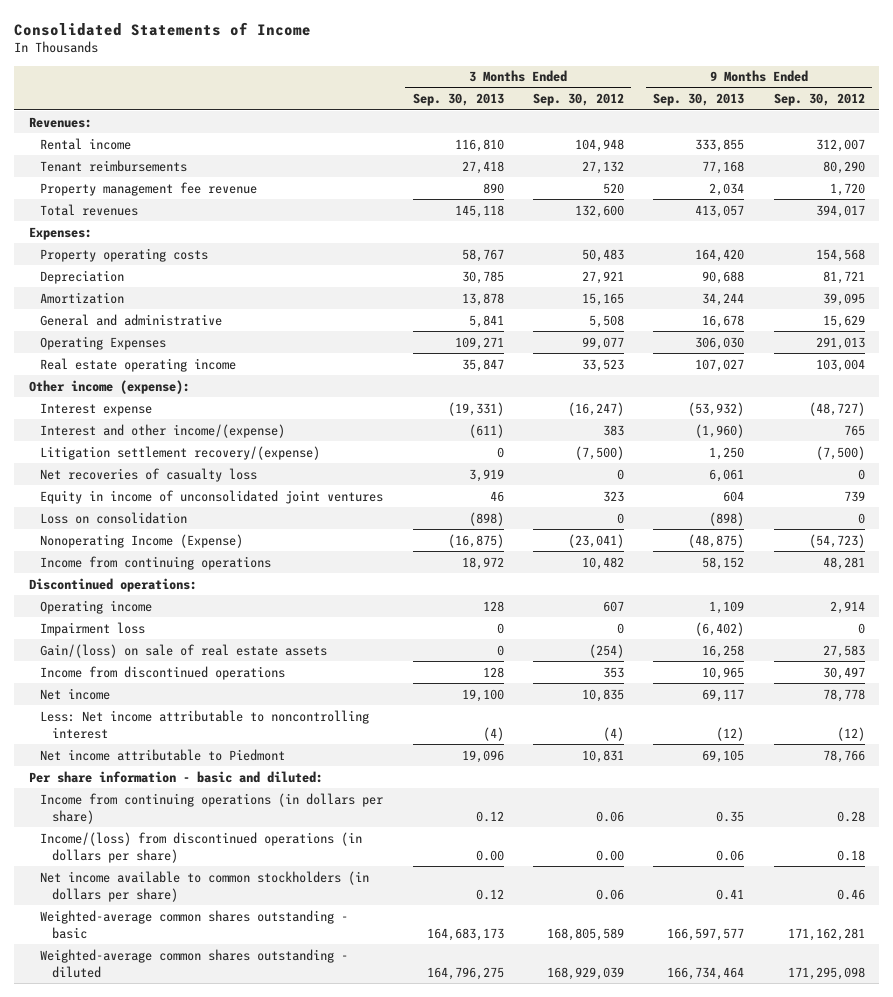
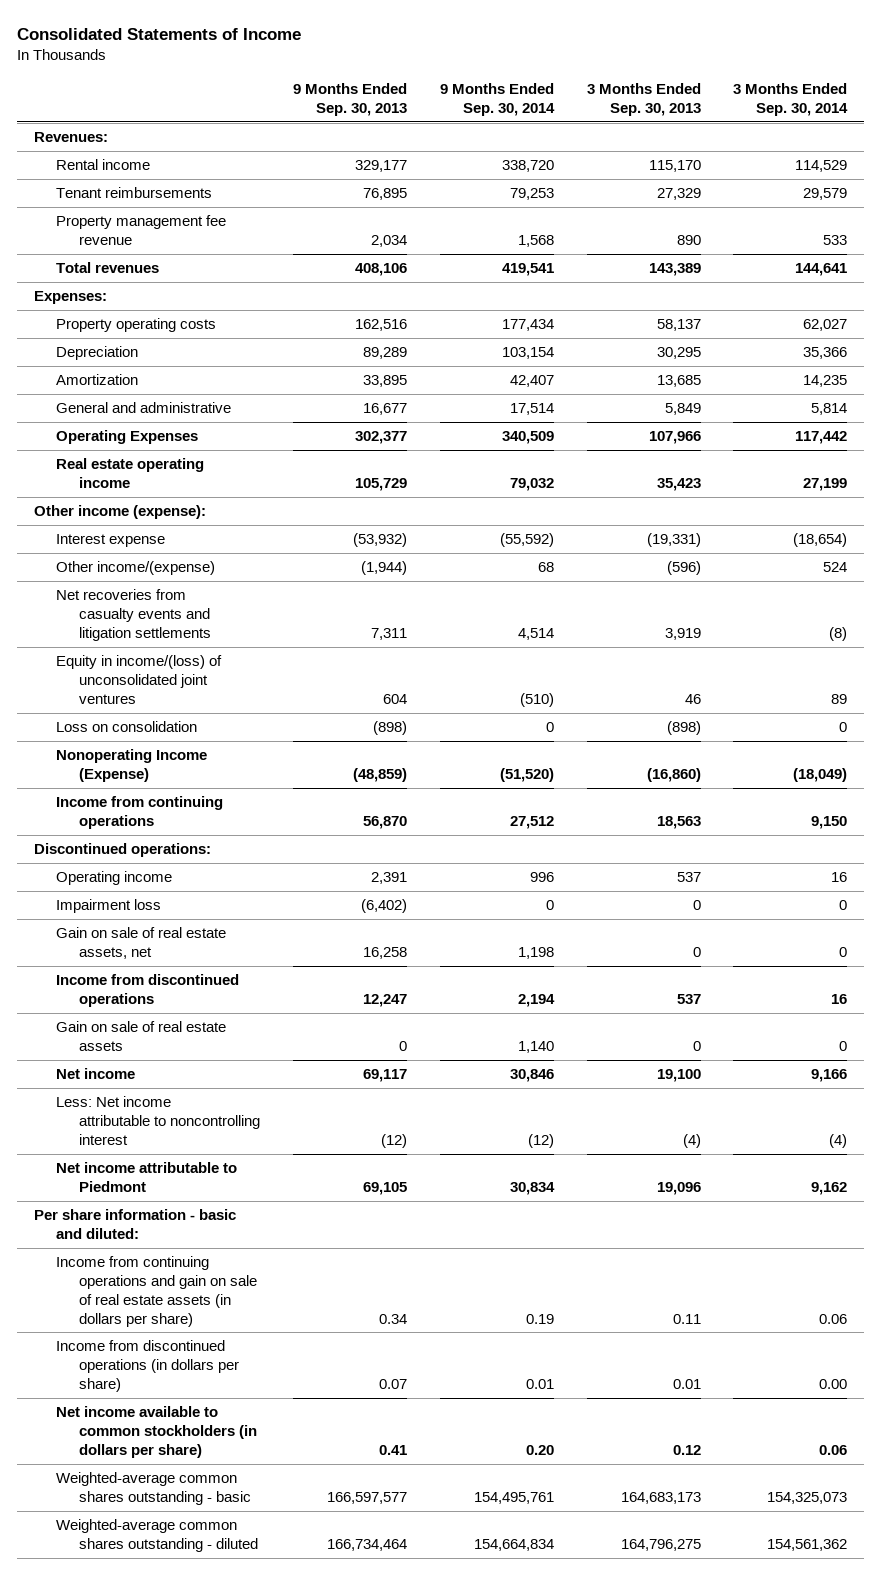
[532,93,624,107] Sep. 30, 2012 -> none
[773,93,865,107] Sep. 30, 2012 -> none
none -> [439,83,555,117] 9 Months Ended Sep. 30, 2014
none -> [733,83,849,117] 3 Months Ended Sep. 30, 2014
[454,138,504,152] 116,810 -> [648,160,701,173] 115,170
[695,138,745,152] 333,855 -> [354,160,407,173] 329,177
[461,160,504,174] 27,418 -> [656,188,701,201] 27,329
[702,160,745,174] 77,168 -> [362,188,407,201] 76,895
[454,204,504,218] 145,118 -> [648,263,701,277] 143,389
[695,204,745,218] 413,057 -> [354,263,407,277] 408,106
[461,248,504,262] 58,767 -> [656,319,701,332] 58,137
[695,248,745,262] 164,420 -> [354,319,407,332] 162,516
[461,270,504,284] 30,785 -> [656,347,701,360] 30,295
[702,270,745,284] 90,688 -> [362,347,407,360] 89,289
[461,292,504,306] 13,878 -> [656,375,701,388] 13,685
[702,292,745,306] 34,244 -> [362,375,407,388] 33,895
[468,314,504,328] 5,841 -> [664,403,701,416] 5,849
[702,314,745,328] 16,678 -> [362,403,407,416] 16,677
[454,336,504,350] 109,271 -> [648,431,701,445] 107,966
[695,336,745,350] 306,030 -> [354,431,407,445] 302,377
[461,358,504,372] 35,847 -> [656,477,701,491] 35,423
[695,358,745,372] 107,027 -> [354,477,407,491] 105,729
[40,445,321,460] Litigation settlement recovery/(expense) -> none
[40,467,258,482] Net recoveries of casualty loss -> none
[40,423,286,438] Interest and other income/(expense) -> [56,561,216,576] Other income/(expense)
[468,423,504,438] (611) -> [666,561,701,576] (596)
[695,423,745,438] (1,960) -> [360,561,407,576] (1,944)
none -> [56,589,211,641] Net recoveries from casualty events and litigation settlements
[40,489,384,504] Equity in income of unconsolidated joint ventures -> [56,655,223,704] Equity in income/(loss) of unconsolidated joint ventures
[447,533,504,548] (16,875) -> [646,767,701,782] (16,860)
[688,533,745,548] (48,875) -> [352,767,407,782] (48,859)
[461,556,504,570] 18,972 -> [656,815,701,829] 18,563
[702,556,745,570] 58,152 -> [362,815,407,829] 56,870
[482,600,504,612] 128 -> [676,872,701,883] 537
[709,600,745,614] 1,109 -> [370,872,407,885] 2,391
[40,643,328,658] Gain/(loss) on sale of real estate assets -> [56,927,227,959] Gain on sale of real estate assets, net
[482,666,504,678] 128 -> [676,993,701,1004] 537
[702,666,745,680] 10,965 -> [362,993,407,1007] 12,247
none -> [56,1021,227,1051] Gain on sale of real estate assets
[40,792,384,824] Income from continuing operations (in dollars per share) -> [56,1256,257,1327] Income from continuing operations and gain on sale of real estate assets (in dollars per share)
[475,810,504,822] 0.12 -> [672,1313,701,1324] 0.11
[716,810,745,822] 0.35 -> [378,1313,407,1324] 0.34
[40,831,363,863] Income/(loss) from discontinued operations (in dollars per share) -> [56,1340,239,1392] Income from discontinued operations (in dollars per share)
[475,849,504,861] 0.00 -> [672,1378,701,1389] 0.01
[716,849,745,861] 0.06 -> [378,1378,407,1389] 0.07

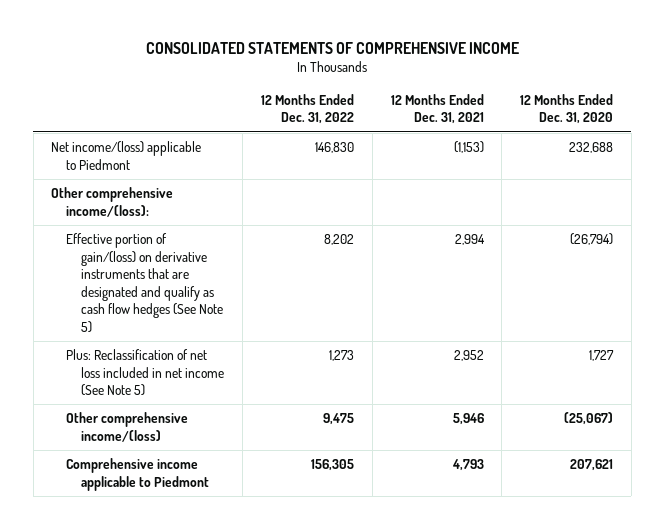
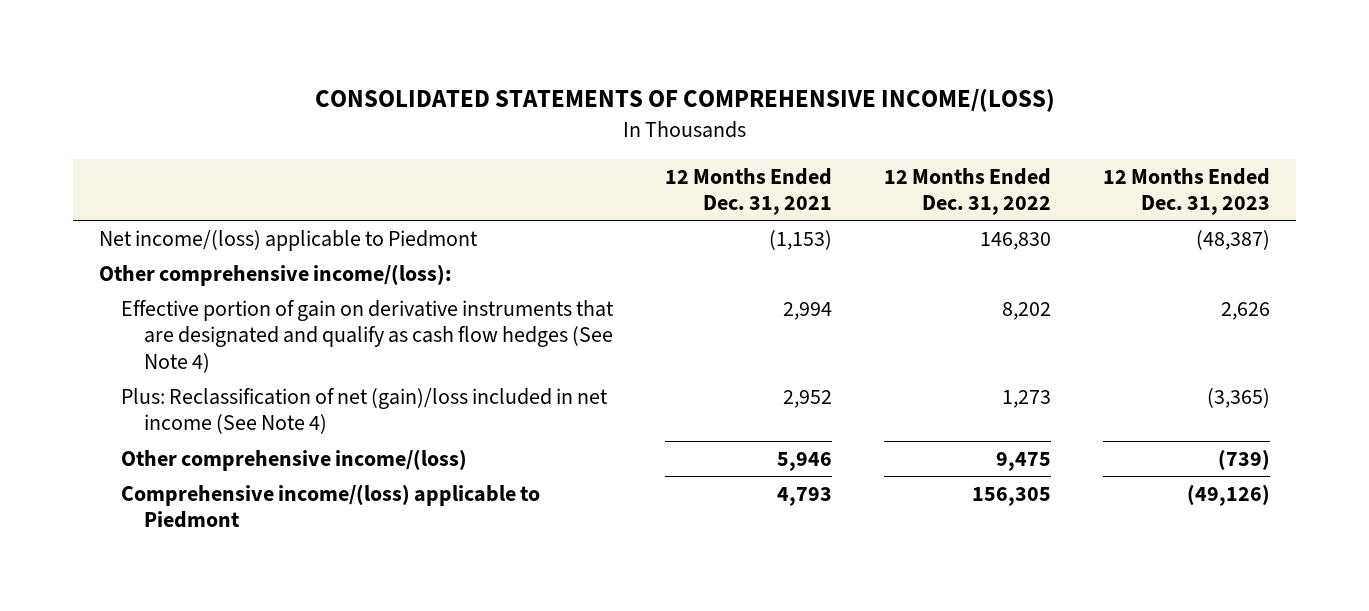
[146,41,520,54] CONSOLIDATED STATEMENTS OF COMPREHENSIVE INCOME -> [314,89,1055,113] CONSOLIDATED STATEMENTS OF COMPREHENSIVE INCOME/(LOSS)
[520,93,614,125] 12 Months Ended Dec. 31, 2020 -> none
none -> [1103,167,1271,215] 12 Months Ended Dec. 31, 2023
[66,233,224,333] Effective portion of gain/(loss) on derivative instruments that are designated and qualify as cash flow hedges (See Note 5) -> [121,299,615,373] Effective portion of gain on derivative instruments that are designated and qualify as cash flow hedges (See Note 4)
[66,349,225,397] Plus: Reclassification of net loss included in net income (See Note 5) -> [121,387,609,435] Plus: Reclassification of net (gain)/loss included in net income (See Note 4)
[66,458,210,491] Comprehensive income applicable to Piedmont -> [121,483,541,529] Comprehensive income/(loss) applicable to Piedmont

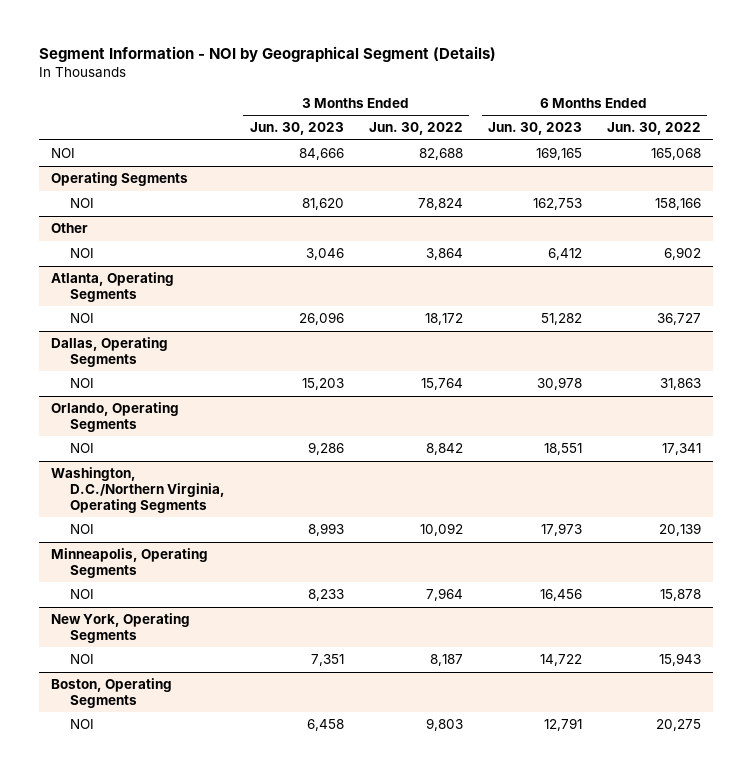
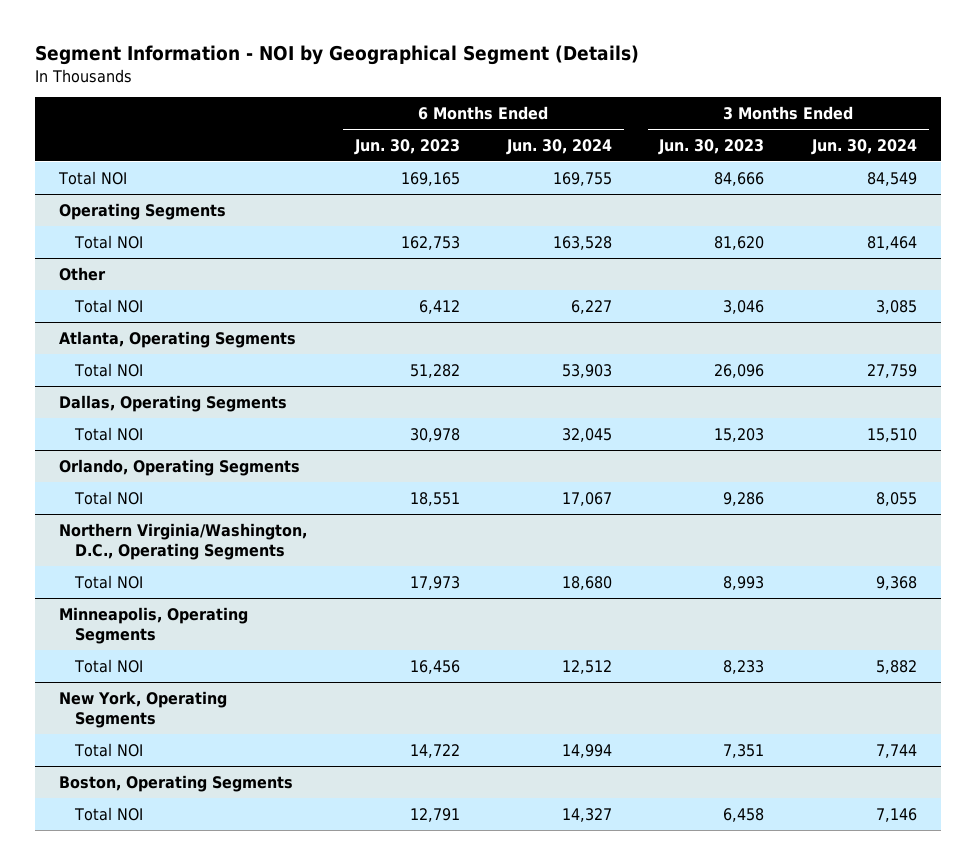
[368,122,463,136] Jun. 30, 2022 -> none
[606,122,701,136] Jun. 30, 2022 -> none
none -> [505,138,612,155] Jun. 30, 2024
none -> [810,138,917,155] Jun. 30, 2024
[51,148,76,159] NOI -> [58,170,128,185] Total NOI
[69,198,94,209] NOI -> [74,234,144,249] Total NOI
[69,248,94,259] NOI -> [74,298,144,313] Total NOI
[69,313,94,324] NOI -> [74,362,144,377] Total NOI
[69,378,94,389] NOI -> [74,426,144,441] Total NOI
[69,443,94,454] NOI -> [74,490,144,505] Total NOI
[51,467,225,513] Washington, D.C./Northern Virginia, Operating Segments -> [59,522,308,560] Northern Virginia/Washington, D.C., Operating Segments
[69,524,94,535] NOI -> [74,574,144,589] Total NOI
[69,589,94,600] NOI -> [74,658,144,673] Total NOI
[69,654,94,665] NOI -> [74,742,144,757] Total NOI
[69,719,94,730] NOI -> [74,806,144,821] Total NOI

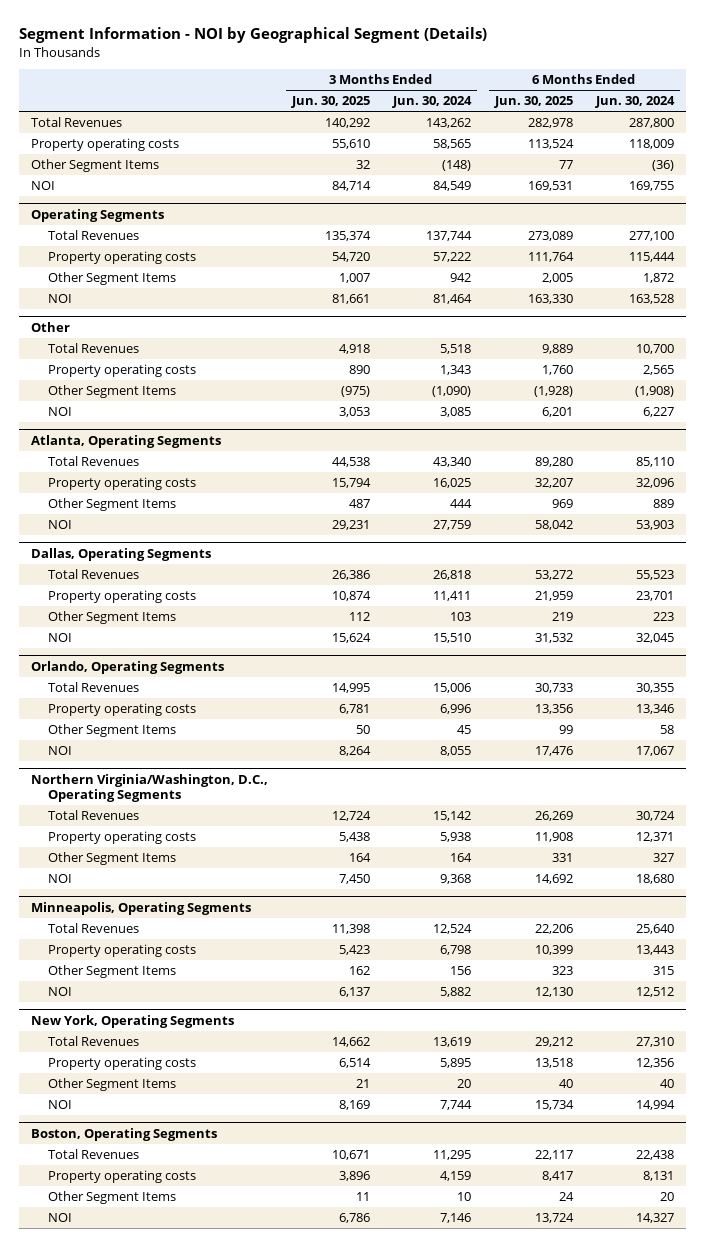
[353,138,460,155] Jun. 30, 2023 -> none
[658,138,765,155] Jun. 30, 2023 -> none
none -> [290,96,370,109] Jun. 30, 2025
none -> [493,96,573,109] Jun. 30, 2025
none -> [30,117,122,128] Total Revenues
none -> [30,138,179,152] Property operating costs
none -> [30,159,159,173] Other Segment Items
[58,170,128,185] Total NOI -> [30,181,55,191] NOI
none -> [48,230,140,241] Total Revenues
none -> [48,251,197,265] Property operating costs
none -> [48,272,177,286] Other Segment Items
[74,234,144,249] Total NOI -> [48,294,73,304] NOI
none -> [48,343,140,354] Total Revenues
none -> [48,364,197,378] Property operating costs
none -> [48,385,177,399] Other Segment Items
[74,298,144,313] Total NOI -> [48,407,73,417] NOI
none -> [48,456,140,467] Total Revenues
none -> [48,477,197,491] Property operating costs
none -> [48,498,177,512] Other Segment Items
[74,362,144,377] Total NOI -> [48,520,73,530] NOI
none -> [48,569,140,580] Total Revenues
none -> [48,590,197,604] Property operating costs
none -> [48,611,177,625] Other Segment Items
[74,426,144,441] Total NOI -> [48,633,73,643] NOI
none -> [48,682,140,693] Total Revenues
none -> [48,703,197,717] Property operating costs
none -> [48,724,177,738] Other Segment Items
[74,490,144,505] Total NOI -> [48,746,73,756] NOI
none -> [48,810,140,821] Total Revenues
none -> [48,831,197,845] Property operating costs
none -> [48,852,177,866] Other Segment Items
[74,574,144,589] Total NOI -> [48,874,73,884] NOI
none -> [48,923,140,934] Total Revenues
none -> [48,944,197,958] Property operating costs
none -> [48,965,177,979] Other Segment Items
[74,658,144,673] Total NOI -> [48,987,73,997] NOI
none -> [48,1036,140,1047] Total Revenues
none -> [48,1057,197,1071] Property operating costs
none -> [48,1078,177,1092] Other Segment Items
[74,742,144,757] Total NOI -> [48,1100,73,1110] NOI
none -> [48,1149,140,1160] Total Revenues
none -> [48,1170,197,1184] Property operating costs
none -> [48,1191,177,1205] Other Segment Items
[74,806,144,821] Total NOI -> [48,1213,73,1223] NOI

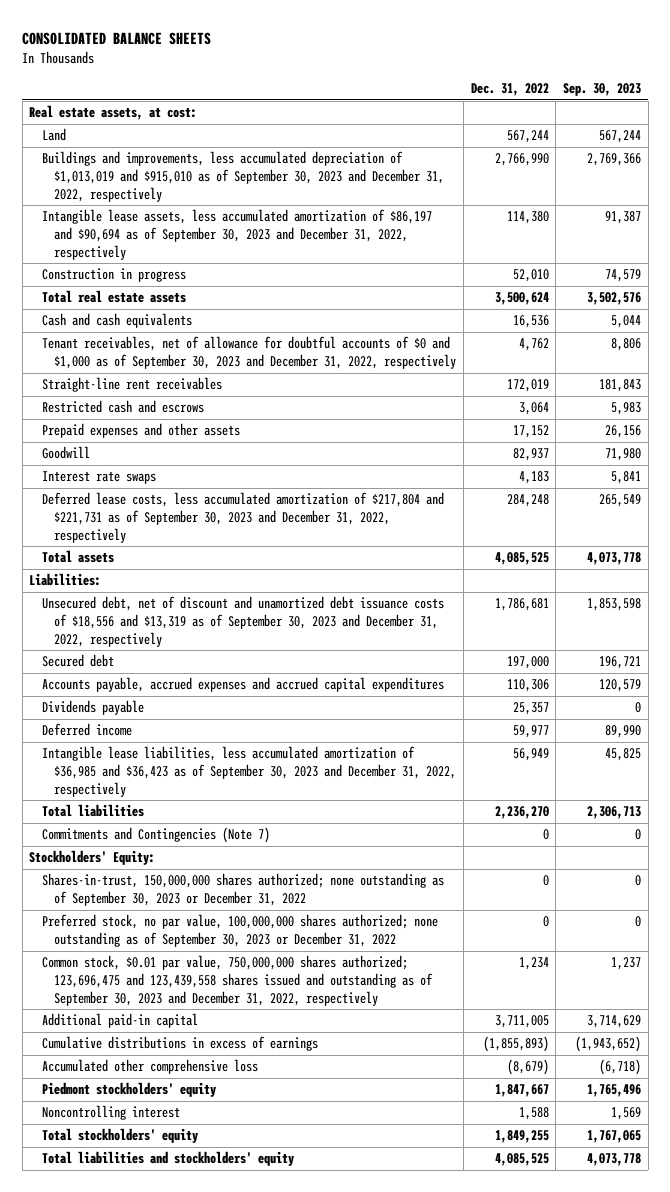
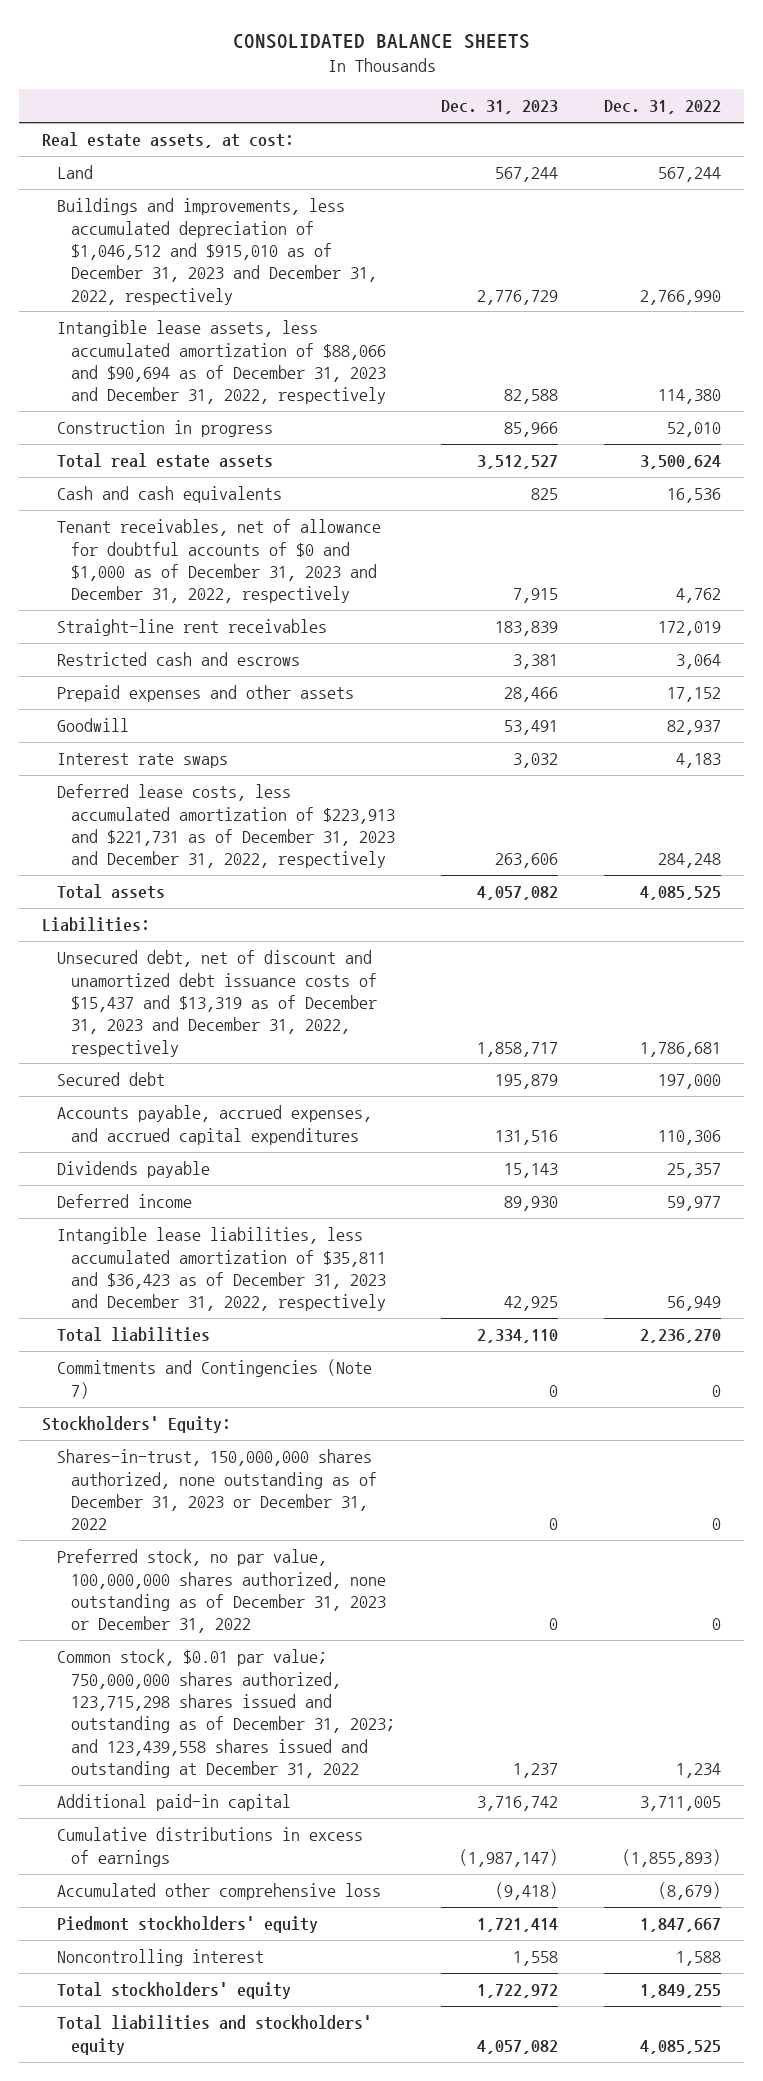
[563,82,642,96] Sep. 30, 2023 -> none
none -> [441,100,559,115] Dec. 31, 2023
[41,151,445,202] Buildings and improvements, less accumulated depreciation of $1,013,019 and $915,010 as of September 30, 2023 and December 31, 2022, respectively -> [56,198,378,305] Buildings and improvements, less accumulated depreciation of $1,046,512 and $915,010 as of December 31, 2023 and December 31, 2022, respectively
[41,209,432,260] Intangible lease assets, less accumulated amortization of $86,197 and $90,694 as of September 30, 2023 and December 31, 2022, respectively -> [56,320,387,405] Intangible lease assets, less accumulated amortization of $88,066 and $90,694 as of December 31, 2023 and December 31, 2022, respectively
[41,336,457,370] Tenant receivables, net of allowance for doubtful accounts of $0 and $1,000 as of September 30, 2023 and December 31, 2022, respectively -> [56,519,381,604] Tenant receivables, net of allowance for doubtful accounts of $0 and $1,000 as of December 31, 2023 and December 31, 2022, respectively
[41,492,444,543] Deferred lease costs, less accumulated amortization of $217,804 and $221,731 as of September 30, 2023 and December 31, 2022, respectively -> [56,784,396,869] Deferred lease costs, less accumulated amortization of $223,913 and $221,731 as of December 31, 2023 and December 31, 2022, respectively
[41,596,444,647] Unsecured debt, net of discount and unamortized debt issuance costs of $18,556 and $13,319 as of September 30, 2023 and December 31, 2022, respectively -> [56,950,378,1057] Unsecured debt, net of discount and unamortized debt issuance costs of $15,437 and $13,319 as of December 31, 2023 and December 31, 2022, respectively
[41,677,444,693] Accounts payable, accrued expenses and accrued capital expenditures -> [56,1105,372,1145] Accounts payable, accrued expenses, and accrued capital expenditures
[41,746,457,797] Intangible lease liabilities, less accumulated amortization of $36,985 and $36,423 as of September 30, 2023 and December 31, 2022, respectively -> [56,1227,387,1312] Intangible lease liabilities, less accumulated amortization of $35,811 and $36,423 as of December 31, 2023 and December 31, 2022, respectively
[41,873,444,907] Shares-in-trust, 150,000,000 shares authorized; none outstanding as of September 30, 2023 or December 31, 2022 -> [56,1449,378,1531] Shares-in-trust, 150,000,000 shares authorized, none outstanding as of December 31, 2023 or December 31, 2022
[41,914,438,948] Preferred stock, no par value, 100,000,000 shares authorized; none outstanding as of September 30, 2023 or December 31, 2022 -> [56,1549,387,1634] Preferred stock, no par value, 100,000,000 shares authorized, none outstanding as of December 31, 2023 or December 31, 2022
[41,955,434,1006] Common stock, $0.01 par value, 750,000,000 shares authorized; 123,696,475 and 123,439,558 shares issued and outstanding as of September 30, 2023 and December 31, 2022, respectively -> [56,1649,396,1778] Common stock, $0.01 par value; 750,000,000 shares authorized, 123,715,298 shares issued and outstanding as of December 31, 2023; and 123,439,558 shares issued and outstanding at December 31, 2022

